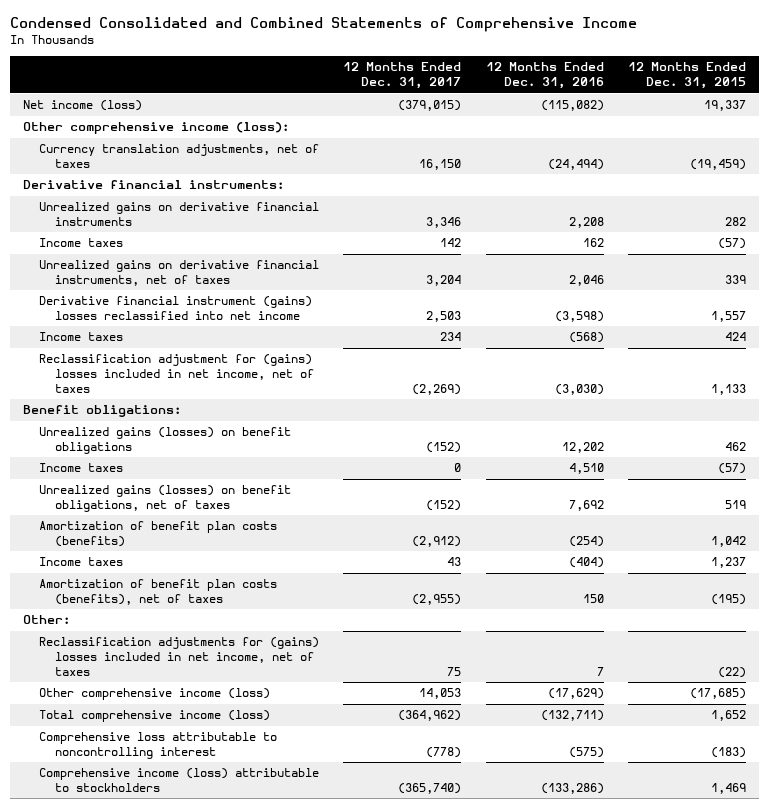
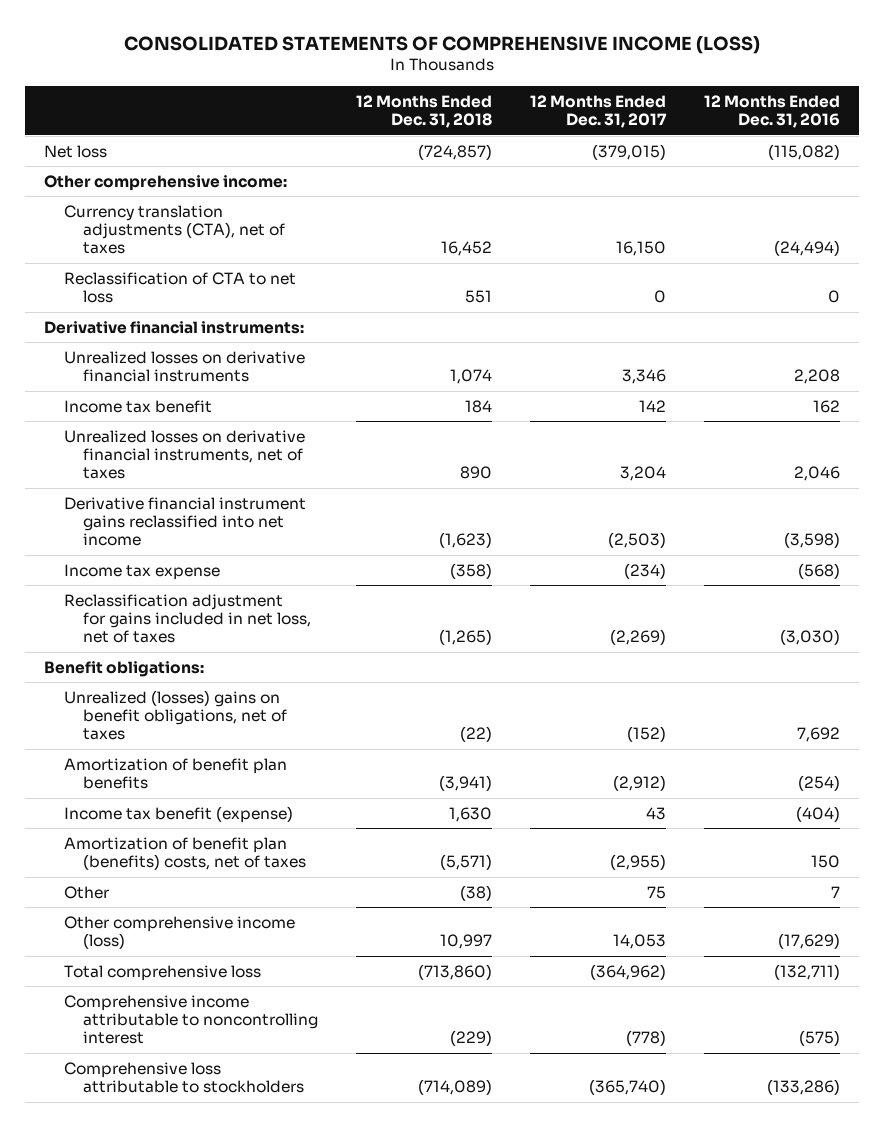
[10,17,638,33] Condensed Consolidated and Combined Statements of Comprehensive Income -> [124,35,761,54] CONSOLIDATED STATEMENTS OF COMPREHENSIVE INCOME (LOSS)
[628,62,747,90] 12 Months Ended Dec. 31, 2015 -> none
none -> [356,94,493,129] 12 Months Ended Dec. 31, 2018
[22,100,142,112] Net income (loss) -> [44,144,108,158] Net loss
[22,122,289,135] Other comprehensive income (loss): -> [44,174,288,191] Other comprehensive income:
[38,144,319,169] Currency translation adjustments, net of taxes -> [63,204,286,255] Currency translation adjustments (CTA), net of taxes
none -> [63,271,296,304] Reclassification of CTA to net loss
[38,202,319,227] Unrealized gains on derivative financial instruments -> [63,350,305,383] Unrealized losses on derivative financial instruments
[38,238,123,248] Income taxes -> [63,399,212,413] Income tax benefit
[38,260,319,287] Unrealized gains on derivative financial instruments, net of taxes -> [63,429,305,480] Unrealized losses on derivative financial instruments, net of taxes
[38,296,312,321] Derivative financial instrument (gains) losses reclassified into net income -> [63,496,306,547] Derivative financial instrument gains reclassified into net income
[426,311,462,323] 2,503 -> [608,532,667,549] (2,503)
[38,332,123,342] Income taxes -> [63,563,220,580] Income tax expense
[440,332,462,342] 234 -> [624,562,667,579] (234)
[38,354,314,393] Reclassification adjustment for (gains) losses included in net income, net of taxes -> [63,593,312,644] Reclassification adjustment for gains included in net loss, net of taxes
[38,463,123,473] Income taxes -> none
[38,485,291,513] Unrealized gains (losses) on benefit obligations, net of taxes -> none
[22,615,70,625] Other: -> none
[38,427,291,455] Unrealized gains (losses) on benefit obligations -> [63,689,288,741] Unrealized (losses) gains on benefit obligations, net of taxes
[561,442,604,454] 12,202 -> [796,727,840,743] 7,692
[38,521,277,548] Amortization of benefit plan costs (benefits) -> [63,757,287,790] Amortization of benefit plan benefits
[38,557,123,567] Income taxes -> [63,805,293,823] Income tax benefit (expense)
[38,579,277,606] Amortization of benefit plan costs (benefits), net of taxes -> [63,836,307,871] Amortization of benefit plan (benefits) costs, net of taxes
[38,637,319,676] Reclassification adjustments for (gains) losses included in net income, net of taxes -> [63,885,109,899] Other
[38,710,270,723] Total comprehensive income (loss) -> [63,964,261,981] Total comprehensive loss
[38,732,277,760] Comprehensive loss attributable to noncontrolling interest -> [63,994,319,1045] Comprehensive income attributable to noncontrolling interest
[38,768,319,793] Comprehensive income (loss) attributable to stockholders -> [63,1061,305,1094] Comprehensive loss attributable to stockholders

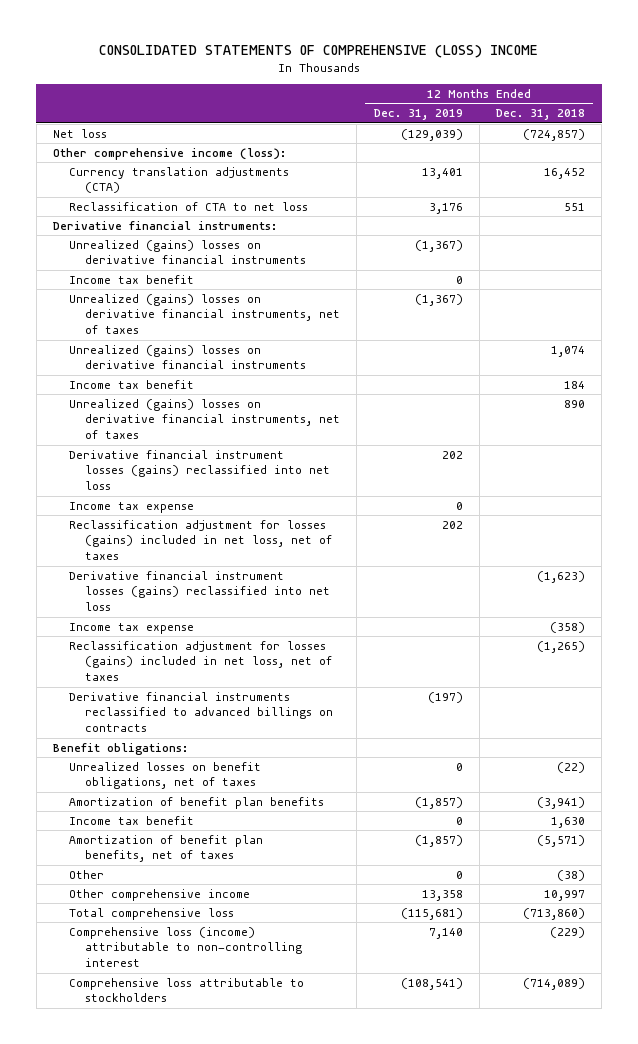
[124,35,761,54] CONSOLIDATED STATEMENTS OF COMPREHENSIVE INCOME (LOSS) -> [98,45,538,59] CONSOLIDATED STATEMENTS OF COMPREHENSIVE (LOSS) INCOME
[530,94,668,129] 12 Months Ended Dec. 31, 2017 -> none
[703,94,840,129] 12 Months Ended Dec. 31, 2016 -> none
none -> [373,109,463,121] Dec. 31, 2019
[44,174,288,191] Other comprehensive income: -> [53,147,287,160] Other comprehensive income (loss):
[63,204,286,255] Currency translation adjustments (CTA), net of taxes -> [69,166,290,194] Currency translation adjustments (CTA)
none -> [69,239,307,265] Unrealized (gains) losses on derivative financial instruments
none -> [69,274,195,284] Income tax benefit
none -> [69,293,341,335] Unrealized (gains) losses on derivative financial instruments, net of taxes
[63,350,305,383] Unrealized losses on derivative financial instruments -> [69,344,307,370] Unrealized (gains) losses on derivative financial instruments
[63,429,305,480] Unrealized losses on derivative financial instruments, net of taxes -> [69,398,341,440] Unrealized (gains) losses on derivative financial instruments, net of taxes
none -> [69,449,331,491] Derivative financial instrument losses (gains) reclassified into net loss
none -> [69,501,195,513] Income tax expense
none -> [69,519,333,561] Reclassification adjustment for losses (gains) included in net loss, net of taxes
[63,496,306,547] Derivative financial instrument gains reclassified into net income -> [69,570,331,612] Derivative financial instrument losses (gains) reclassified into net loss
[63,593,312,644] Reclassification adjustment for gains included in net loss, net of taxes -> [69,640,333,682] Reclassification adjustment for losses (gains) included in net loss, net of taxes
none -> [69,691,334,733] Derivative financial instruments reclassified to advanced billings on contracts
[63,689,288,741] Unrealized (losses) gains on benefit obligations, net of taxes -> [69,761,262,790] Unrealized losses on benefit obligations, net of taxes
[63,805,293,823] Income tax benefit (expense) -> [69,815,195,825] Income tax benefit
[63,836,307,871] Amortization of benefit plan (benefits) costs, net of taxes -> [69,834,264,863] Amortization of benefit plan benefits, net of taxes
[63,915,295,950] Other comprehensive income (loss) -> [69,888,251,901] Other comprehensive income
[63,994,319,1045] Comprehensive income attributable to noncontrolling interest -> [69,926,303,968] Comprehensive loss (income) attributable to non-controlling interest

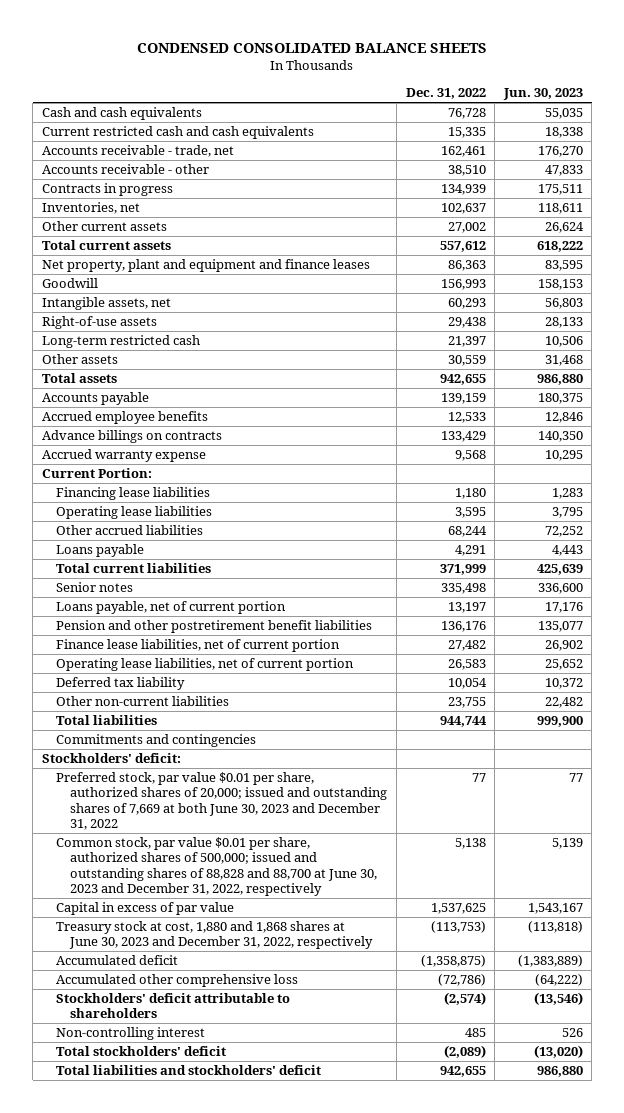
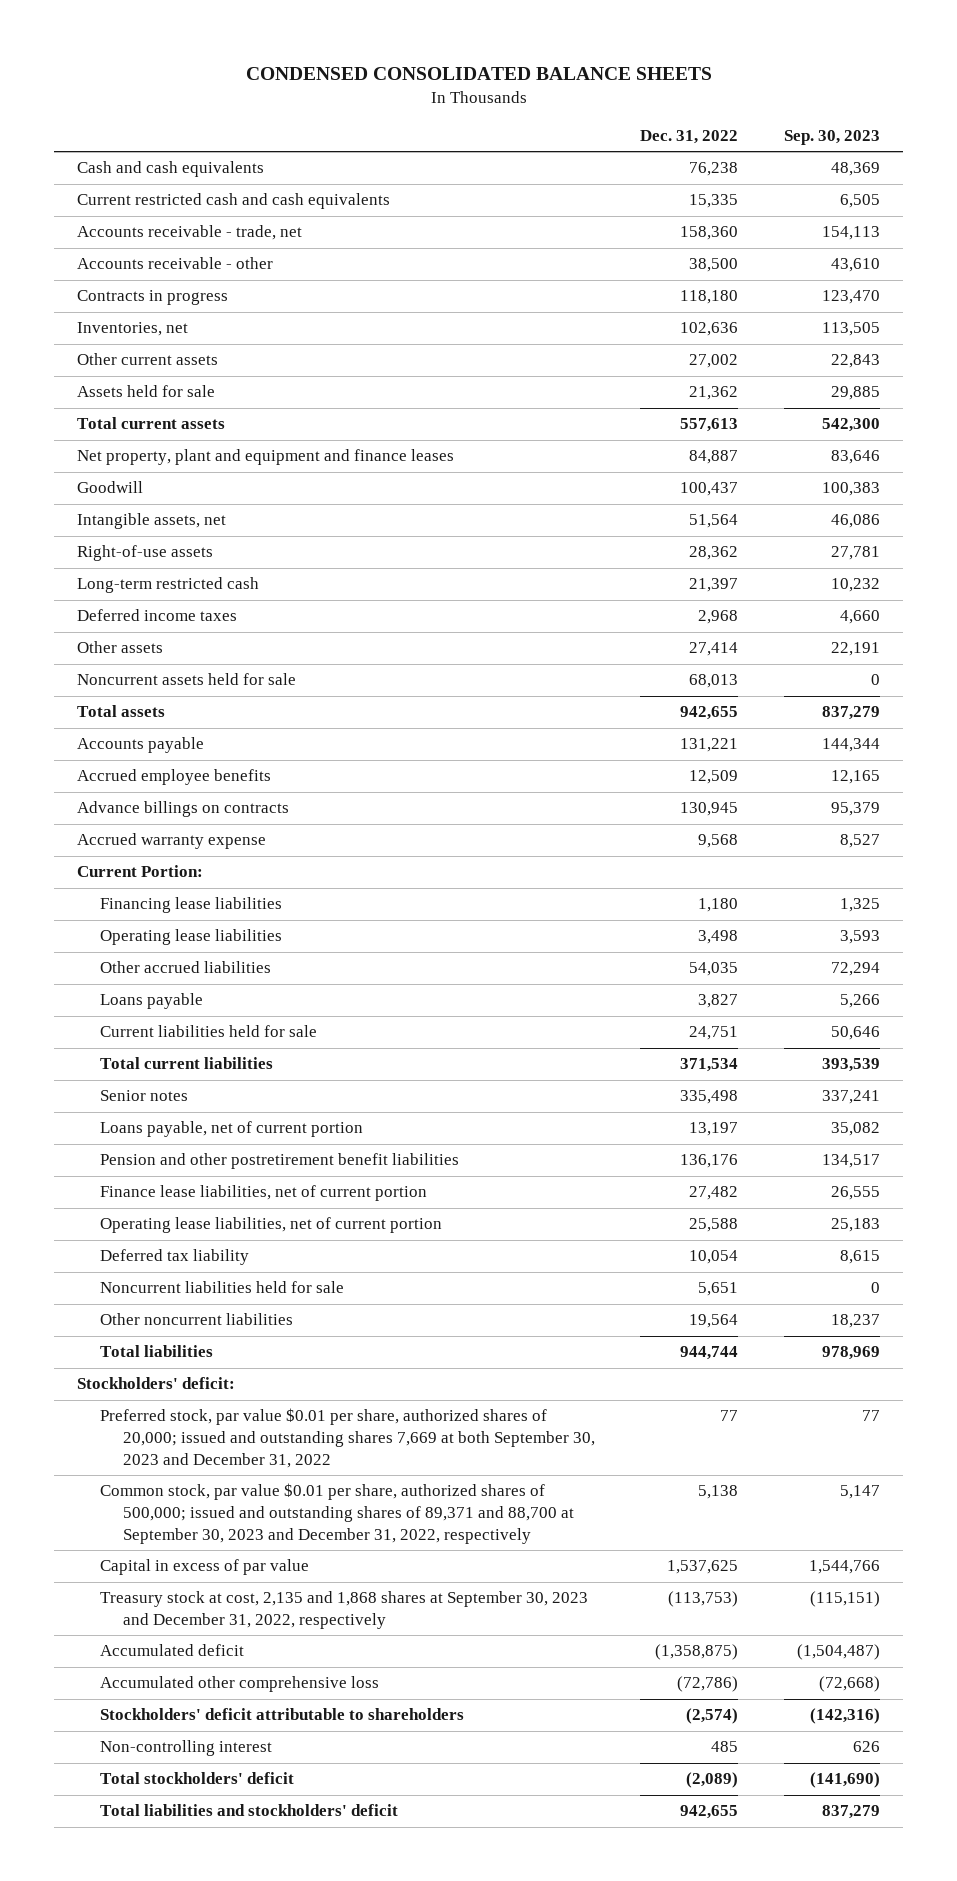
[502,88,583,101] Jun. 30, 2023 -> none
none -> [784,129,881,145] Sep. 30, 2023
[447,108,486,120] 76,728 -> [689,162,739,177] 76,238
[440,146,486,158] 162,461 -> [680,226,739,241] 158,360
[447,165,486,177] 38,510 -> [689,258,739,273] 38,500
[440,184,486,196] 134,939 -> [680,290,739,305] 118,180
[440,203,486,215] 102,637 -> [680,322,739,337] 102,636
none -> [77,385,216,398] Assets held for sale
[439,241,486,253] 557,612 -> [680,418,739,433] 557,613
[447,260,486,272] 86,363 -> [689,450,739,465] 84,887
[440,279,486,291] 156,993 -> [680,482,739,497] 100,437
[447,298,486,310] 60,293 -> [689,514,739,529] 51,564
[447,317,486,329] 29,438 -> [689,546,739,561] 28,362
none -> [77,609,238,622] Deferred income taxes
[447,355,486,367] 30,559 -> [689,642,739,657] 27,414
none -> [77,673,297,686] Noncurrent assets held for sale
[440,393,486,405] 139,159 -> [680,738,739,753] 131,221
[447,412,486,424] 12,533 -> [689,770,739,785] 12,509
[440,431,486,443] 133,429 -> [680,802,739,817] 130,945
[454,507,486,519] 3,595 -> [698,930,739,945] 3,498
[447,526,487,538] 68,244 -> [689,962,739,977] 54,035
[454,545,486,557] 4,291 -> [698,994,739,1009] 3,827
none -> [99,1025,317,1038] Current liabilities held for sale
[439,564,486,576] 371,999 -> [680,1058,739,1073] 371,534
[447,659,486,671] 26,583 -> [689,1218,739,1233] 25,588
none -> [99,1281,344,1294] Noncurrent liabilities held for sale
[56,696,230,707] Other non-current liabilities -> [99,1313,293,1326] Other noncurrent liabilities
[447,697,486,709] 23,755 -> [689,1314,739,1329] 19,564
[56,734,257,748] Commitments and contingencies -> none
[56,772,388,830] Preferred stock, par value $0.01 per share, authorized shares of 20,000; issued and outstanding shares of 7,669 at both June 30, 2023 and December 31, 2022 -> [99,1408,595,1468] Preferred stock, par value $0.01 per share, authorized shares of 20,000; issued and outstanding shares 7,669 at both September 30, 2023 and December 31, 2022
[56,837,378,896] Common stock, par value $0.01 per share, authorized shares of 500,000; issued and outstanding shares of 88,828 and 88,700 at June 30, 2023 and December 31, 2022, respectively -> [99,1483,574,1544] Common stock, par value $0.01 per share, authorized shares of 500,000; issued and outstanding shares of 89,371 and 88,700 at September 30, 2023 and December 31, 2022, respectively
[56,921,374,950] Treasury stock at cost, 1,880 and 1,868 shares at June 30, 2023 and December 31, 2022, respectively -> [99,1591,588,1629] Treasury stock at cost, 2,135 and 1,868 shares at September 30, 2023 and December 31, 2022, respectively

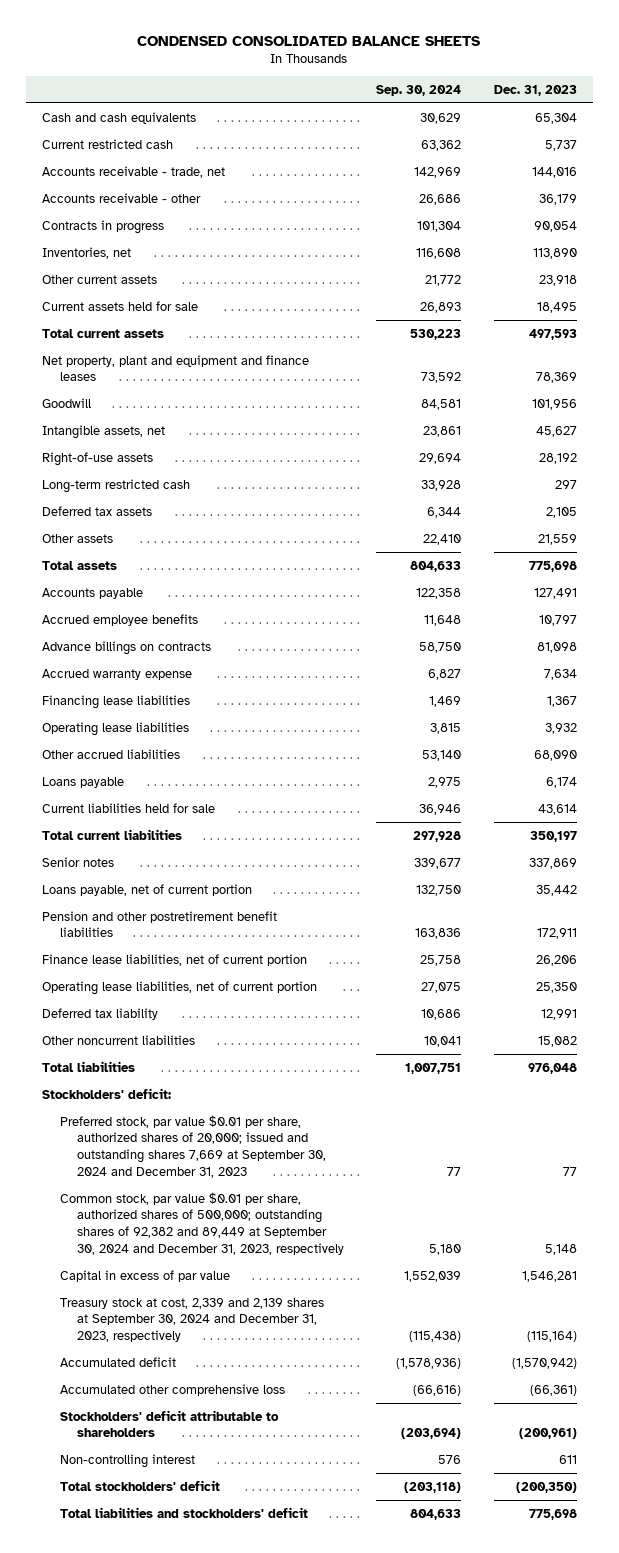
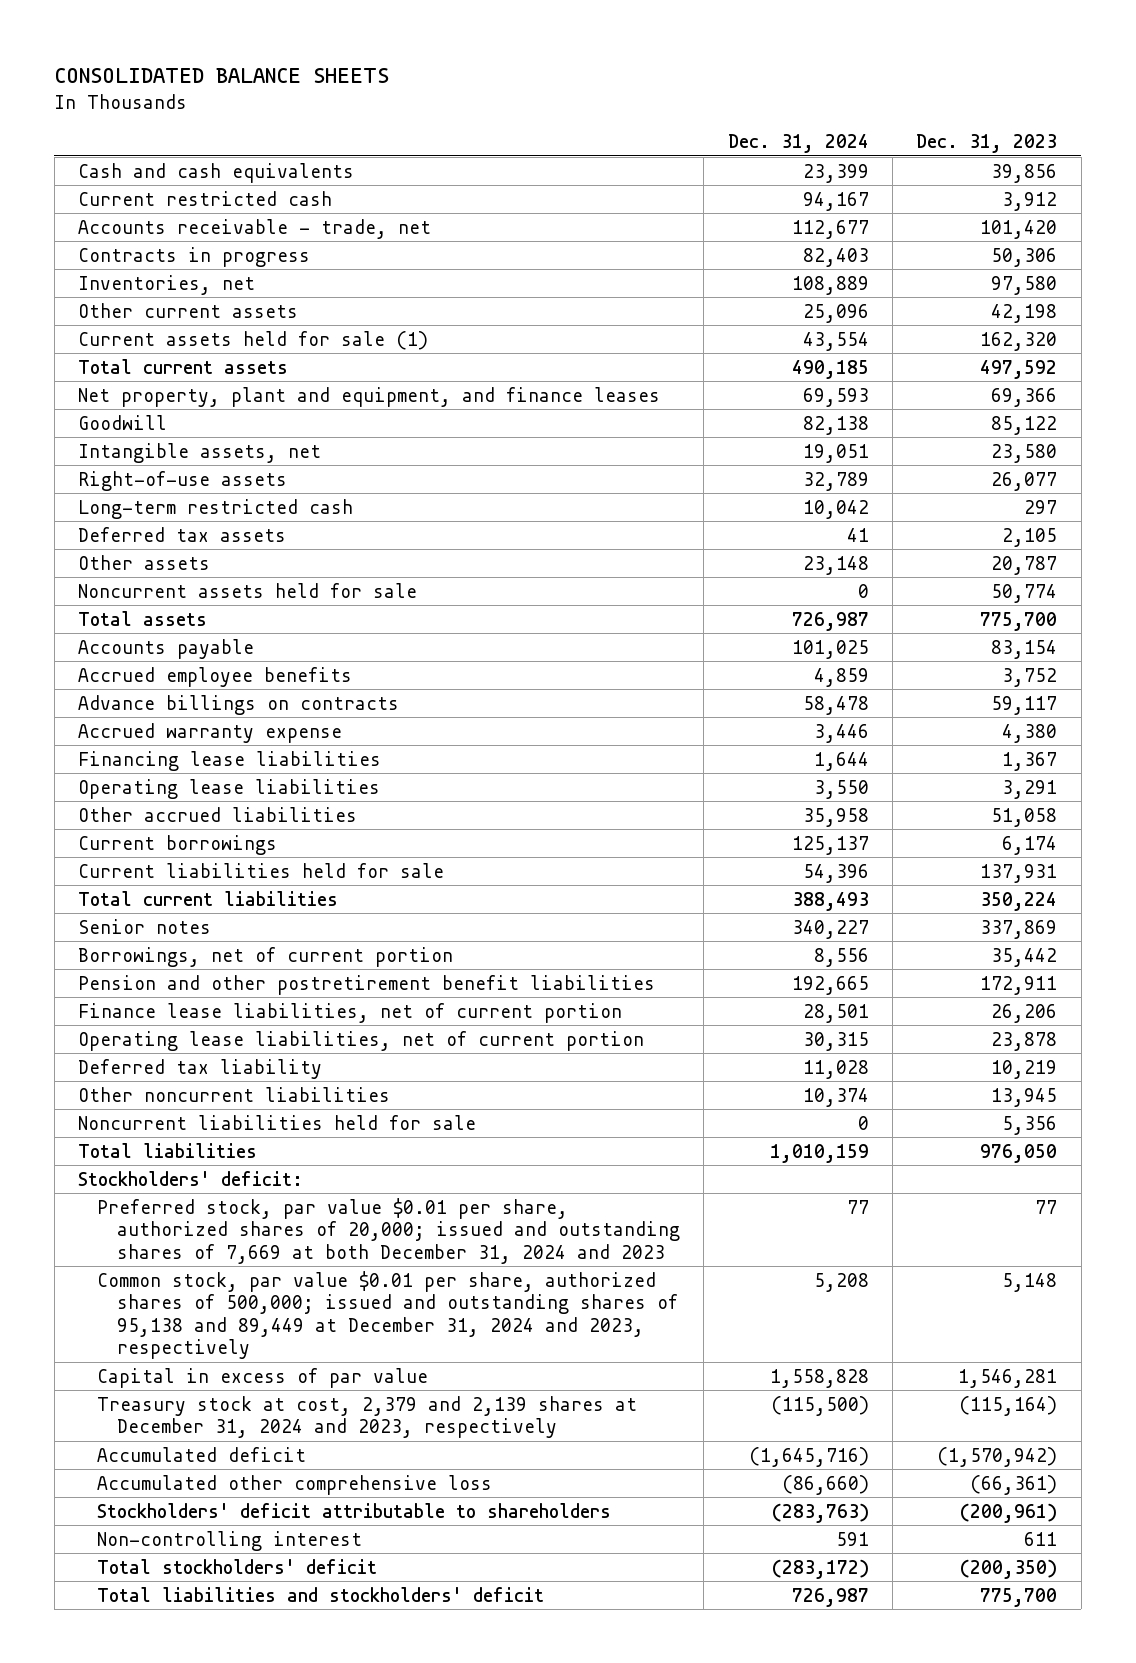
[137,35,481,46] CONDENSED CONSOLIDATED BALANCE SHEETS -> [54,68,390,84] CONSOLIDATED BALANCE SHEETS
[376,84,462,96] Sep. 30, 2024 -> none
none -> [727,134,869,154] Dec. 31, 2024
[42,192,202,203] Accounts receivable - other -> none
[534,112,577,124] 65,304 -> [991,163,1058,183] 39,856
[544,139,577,151] 5,737 -> [1002,191,1058,211] 3,912
[531,166,577,178] 144,016 -> [980,219,1058,239] 101,420
[533,220,577,232] 90,054 -> [991,247,1058,267] 50,306
[532,247,577,259] 113,890 -> [991,275,1058,295] 97,580
[538,274,577,286] 23,918 -> [991,303,1058,323] 42,198
[42,300,199,311] Current assets held for sale -> [78,330,429,350] Current assets held for sale (1)
[536,301,577,313] 18,495 -> [980,331,1058,351] 162,320
[528,328,577,340] 497,593 -> [980,359,1058,379] 497,592
[42,354,310,382] Net property, plant and equipment and finance leases -> [78,386,661,407] Net property, plant and equipment, and finance leases
[535,372,577,384] 78,369 -> [991,387,1058,407] 69,366
[531,398,577,410] 101,956 -> [991,415,1058,435] 85,122
[535,425,577,437] 45,627 -> [991,443,1058,463] 23,580
[538,452,577,464] 28,192 -> [991,471,1058,491] 26,077
[537,533,577,545] 21,559 -> [991,555,1058,575] 20,787
none -> [78,582,418,598] Noncurrent assets held for sale
[528,560,577,572] 775,698 -> [980,611,1058,631] 775,700
[533,587,577,599] 127,491 -> [991,639,1058,659] 83,154
[538,614,577,626] 10,797 -> [1002,667,1058,687] 3,752
[536,641,577,653] 81,098 -> [991,695,1058,715] 59,117
[543,668,577,680] 7,634 -> [1002,723,1058,743] 4,380
[544,722,577,734] 3,932 -> [1002,779,1058,799] 3,291
[533,749,577,761] 68,090 -> [991,807,1058,827] 51,058
[42,776,125,788] Loans payable -> [78,834,278,855] Current borrowings
[537,803,577,815] 43,614 -> [980,863,1058,883] 137,931
[529,830,577,842] 350,197 -> [980,891,1058,911] 350,224
[42,883,253,896] Loans payable, net of current portion -> [78,946,454,967] Borrowings, net of current portion
[535,981,577,993] 25,350 -> [991,1031,1058,1051] 23,878
[540,1008,577,1020] 12,991 -> [991,1059,1058,1079] 10,219
[537,1035,577,1047] 15,082 -> [991,1087,1058,1107] 13,945
none -> [78,1114,477,1130] Noncurrent liabilities held for sale
[527,1062,577,1074] 976,048 -> [980,1143,1058,1163] 976,050
[59,1114,326,1178] Preferred stock, par value $0.01 per share, authorized shares of 20,000; issued and outstanding shares 7,669 at September 30, 2024 and December 31, 2023 -> [97,1197,680,1264] Preferred stock, par value $0.01 per share, authorized shares of 20,000; issued and outstanding shares of 7,669 at both December 31, 2024 and 2023
[59,1191,344,1255] Common stock, par value $0.01 per share, authorized shares of 500,000; outstanding shares of 92,382 and 89,449 at September 30, 2024 and December 31, 2023, respectively -> [97,1270,678,1360] Common stock, par value $0.01 per share, authorized shares of 500,000; issued and outstanding shares of 95,138 and 89,449 at December 31, 2024 and 2023, respectively
[59,1297,324,1343] Treasury stock at cost, 2,339 and 2,139 shares at September 30, 2024 and December 31, 2023, respectively -> [97,1395,638,1439] Treasury stock at cost, 2,379 and 2,139 shares at December 31, 2024 and 2023, respectively
[528,1508,577,1520] 775,698 -> [980,1587,1058,1607] 775,700

